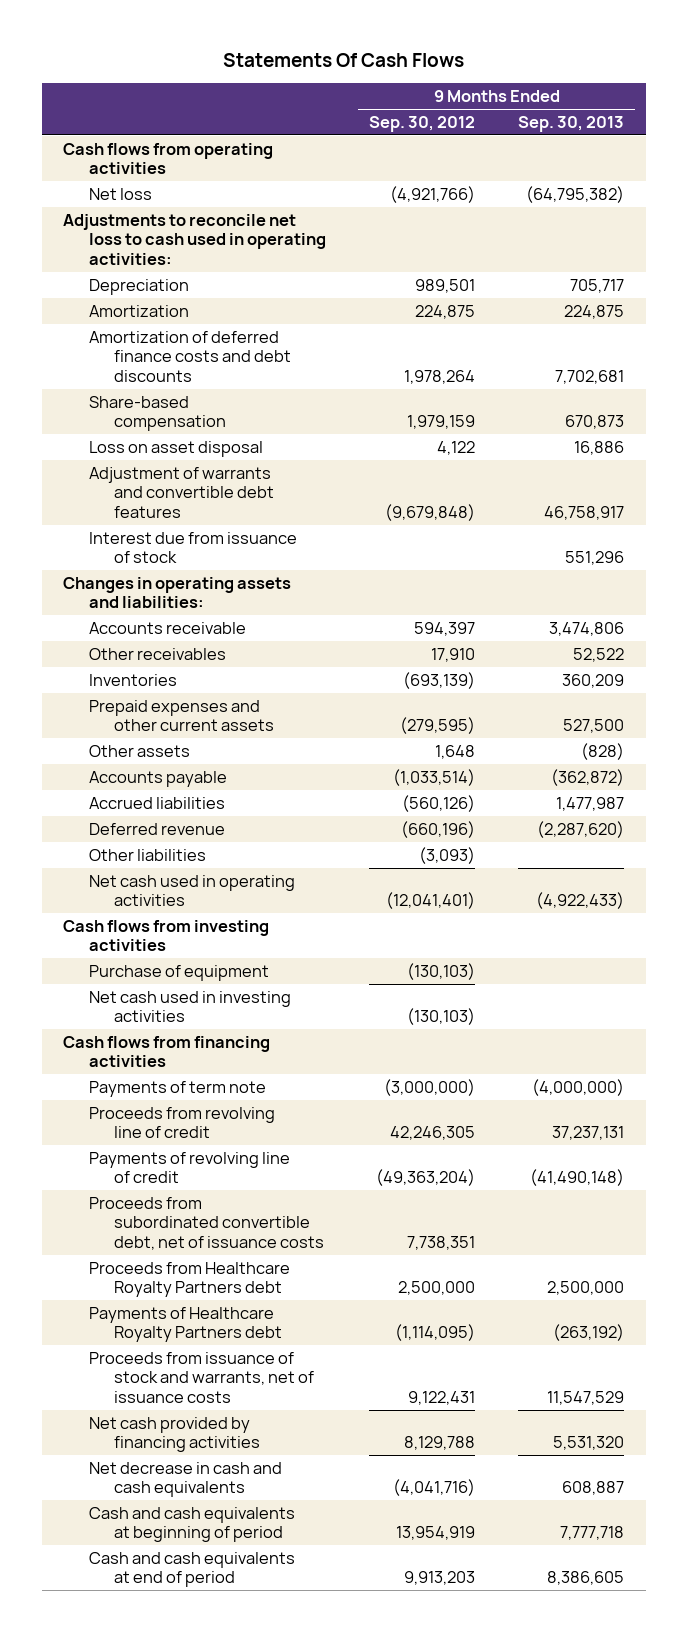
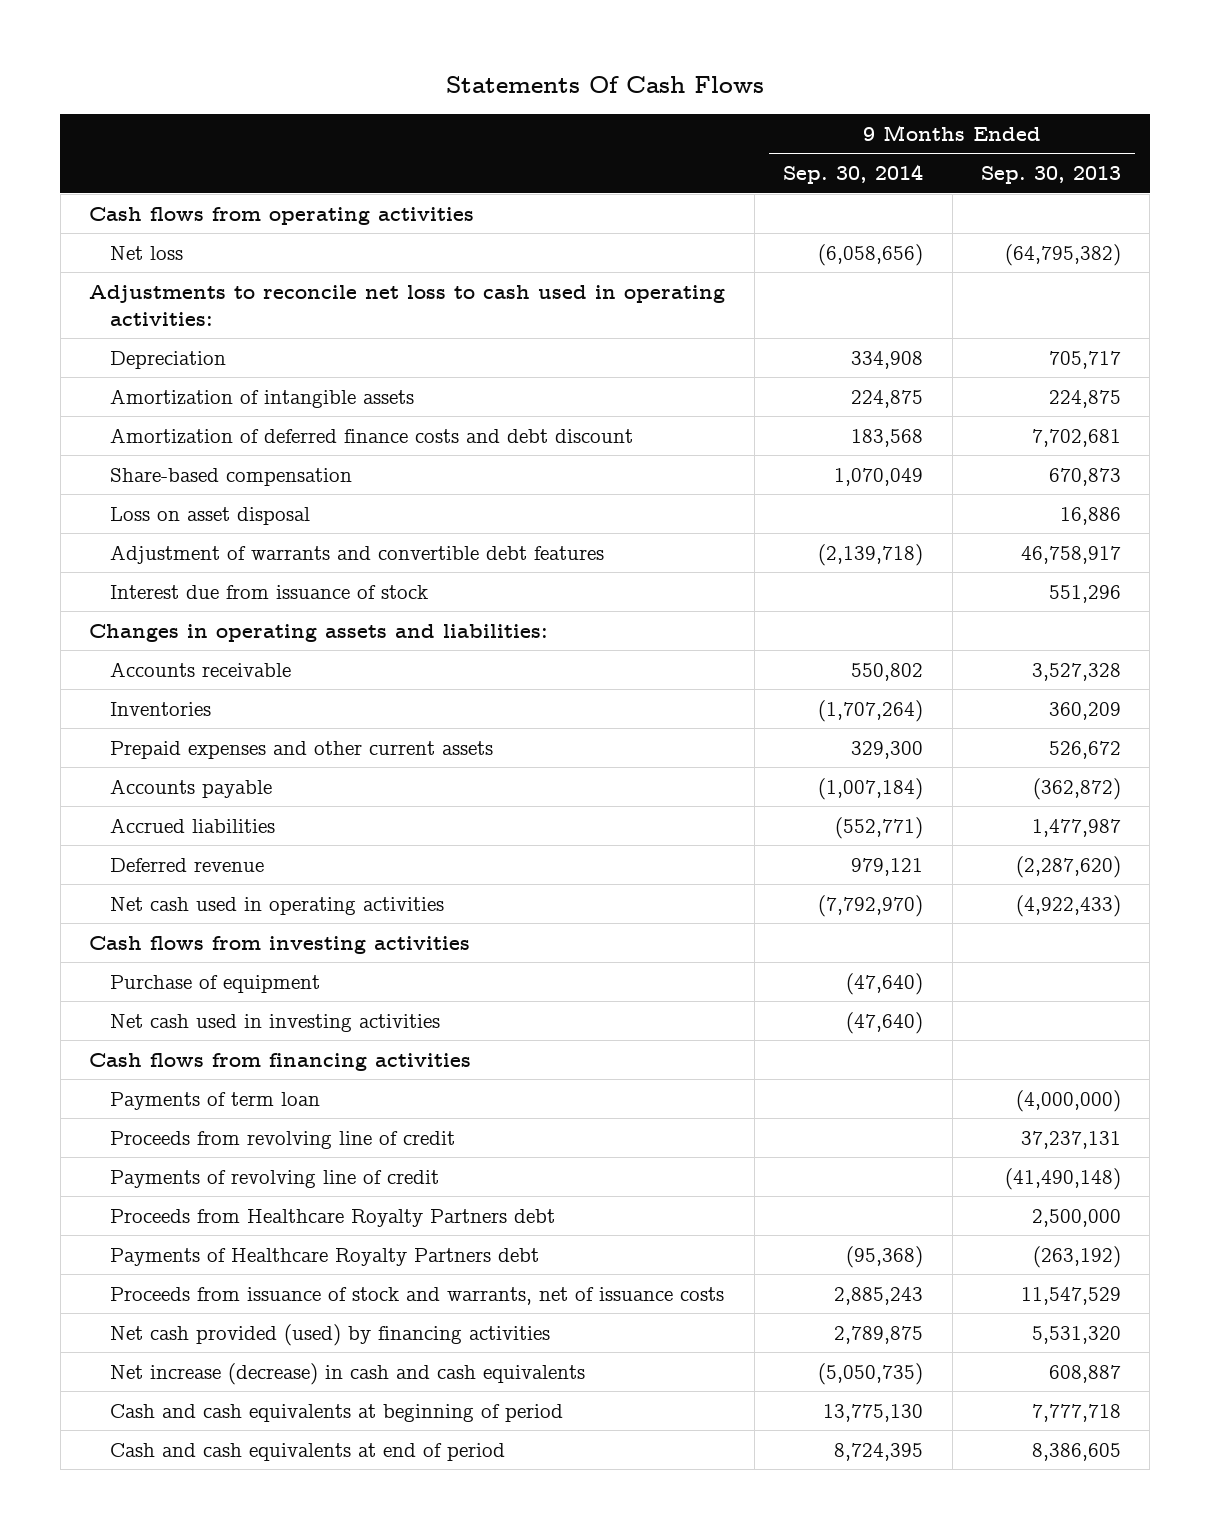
[368,115,475,132] Sep. 30, 2012 -> none
none -> [783,164,924,185] Sep. 30, 2014
[88,304,189,317] Amortization -> [110,388,415,408] Amortization of intangible assets
[88,330,292,383] Amortization of deferred finance costs and debt discounts -> [110,427,634,444] Amortization of deferred finance costs and debt discount
[88,647,226,660] Other receivables -> none
[549,621,625,636] 3,474,806 -> [1032,662,1122,681] 3,527,328
[88,744,190,757] Other assets -> none
[563,719,625,734] 527,500 -> [1049,740,1122,759] 526,672
[88,848,206,861] Other liabilities -> none
[88,1080,266,1097] Payments of term note -> [110,1091,321,1110] Payments of term loan
[88,1196,325,1251] Proceeds from subordinated convertible debt, net of issuance costs -> none
[88,1416,261,1453] Net cash provided by financing activities -> [110,1323,551,1346] Net cash provided (used) by financing activities
[88,1461,282,1498] Net decrease in cash and cash equivalents -> [110,1362,586,1385] Net increase (decrease) in cash and cash equivalents

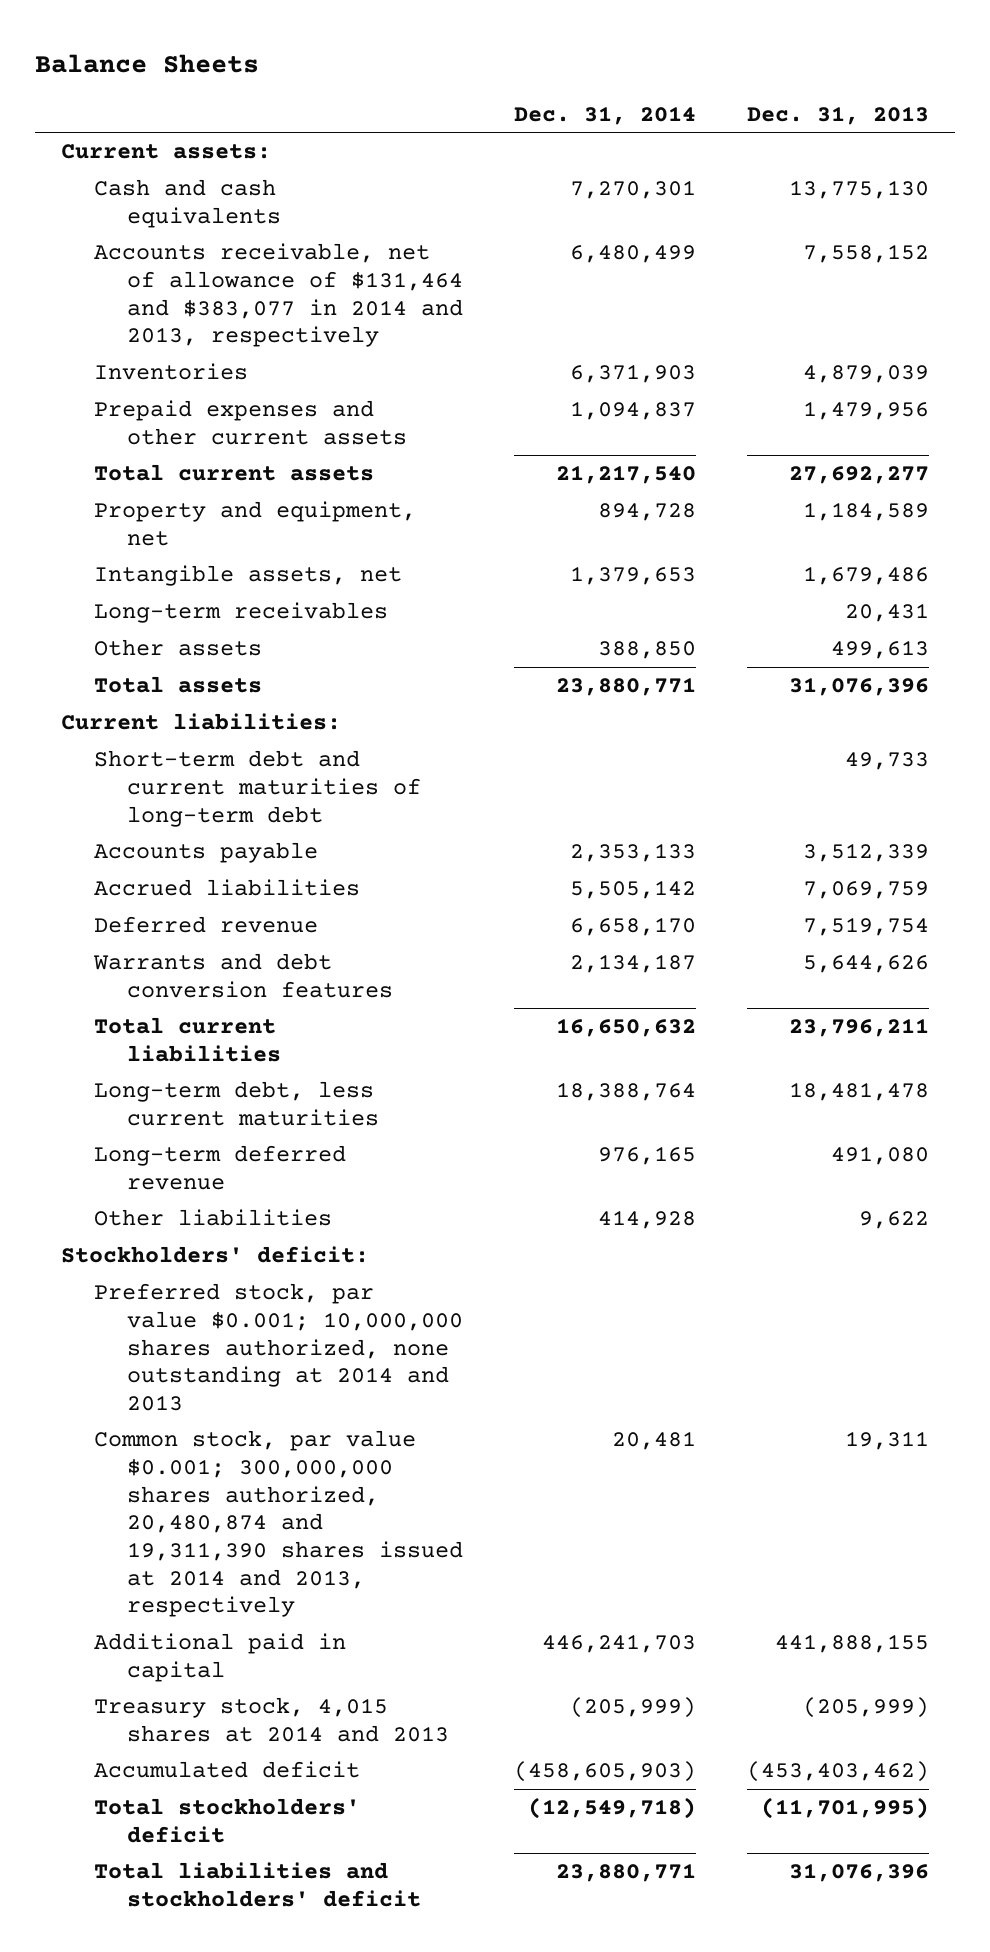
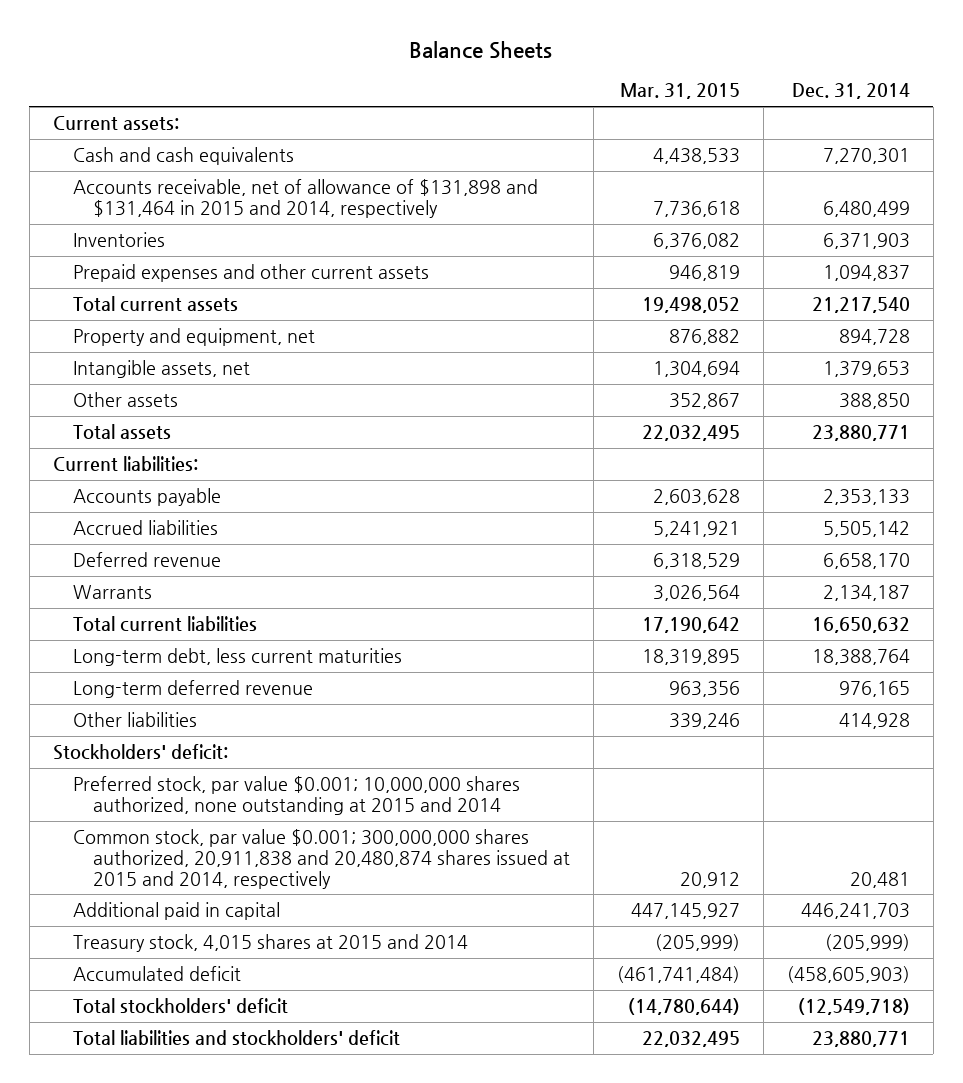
[747,105,930,125] Dec. 31, 2013 -> none
none -> [619,83,740,100] Mar. 31, 2015
[93,243,463,348] Accounts receivable, net of allowance of $131,464 and $383,077 in 2014 and 2013, respectively -> [72,179,538,218] Accounts receivable, net of allowance of $131,898 and $131,464 in 2015 and 2014, respectively
[93,602,388,624] Long-term receivables -> none
[93,750,421,827] Short-term debt and current maturities of long-term debt -> none
[92,953,393,998] Warrants and debt conversion features -> [72,585,152,600] Warrants
[93,1283,463,1411] Preferred stock, par value $0.001; 10,000,000 shares authorized, none outstanding at 2014 and 2013 -> [72,776,520,815] Preferred stock, par value $0.001; 10,000,000 shares authorized, none outstanding at 2015 and 2014
[93,1430,463,1618] Common stock, par value $0.001; 300,000,000 shares authorized, 20,480,874 and 19,311,390 shares issued at 2014 and 2013, respectively -> [72,829,570,889] Common stock, par value $0.001; 300,000,000 shares authorized, 20,911,838 and 20,480,874 shares issued at 2015 and 2014, respectively
[93,1697,449,1742] Treasury stock, 4,015 shares at 2014 and 2013 -> [72,934,468,953] Treasury stock, 4,015 shares at 2015 and 2014

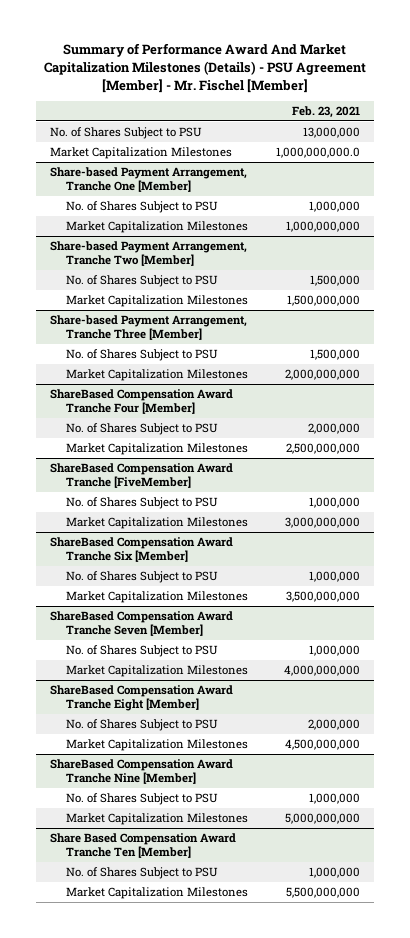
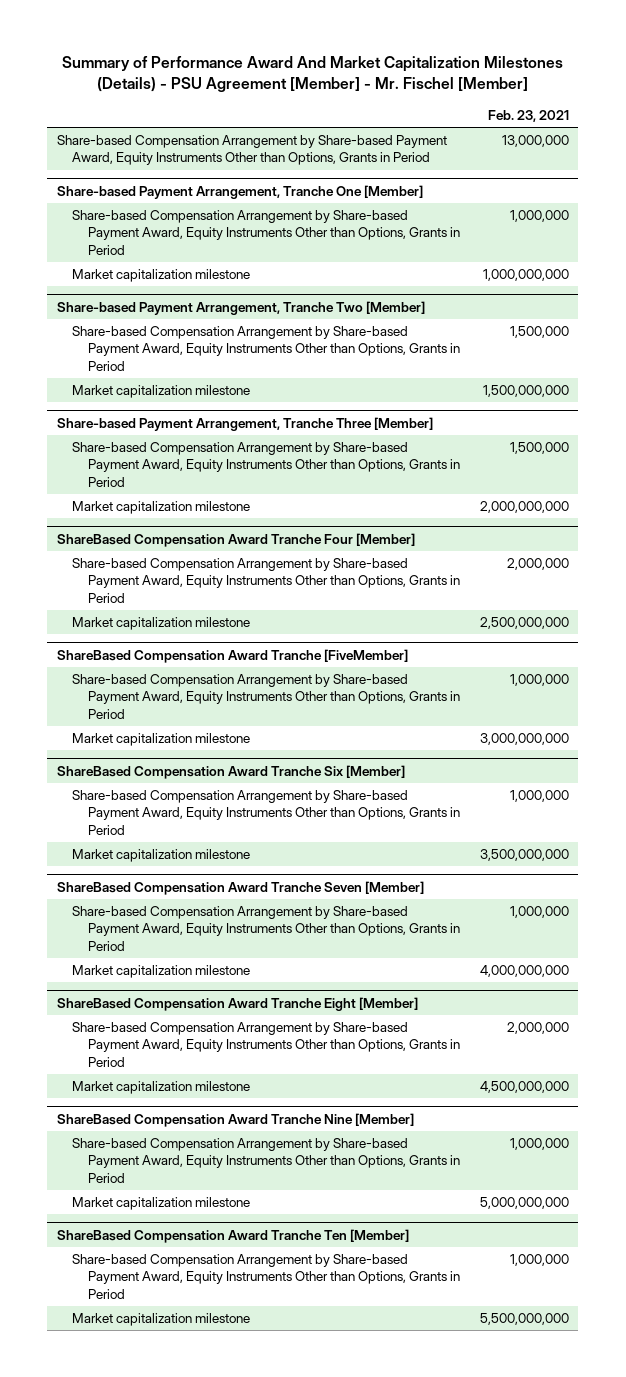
[49,146,232,159] Market Capitalization Milestones -> none
[49,126,202,139] No. of Shares Subject to PSU -> [57,135,448,166] Share-based Compensation Arrangement by Share-based Payment Award, Equity Instruments Other than Options, Grants in Period
[66,200,219,213] No. of Shares Subject to PSU -> [72,210,460,255] Share-based Compensation Arrangement by Share-based Payment Award, Equity Instruments Other than Options, Grants in Period
[66,220,249,233] Market Capitalization Milestones -> [72,269,251,283] Market capitalization milestone
[66,274,219,287] No. of Shares Subject to PSU -> [72,326,460,371] Share-based Compensation Arrangement by Share-based Payment Award, Equity Instruments Other than Options, Grants in Period
[66,294,249,307] Market Capitalization Milestones -> [72,385,251,399] Market capitalization milestone
[66,348,219,361] No. of Shares Subject to PSU -> [72,442,460,487] Share-based Compensation Arrangement by Share-based Payment Award, Equity Instruments Other than Options, Grants in Period
[66,368,249,381] Market Capitalization Milestones -> [72,501,251,515] Market capitalization milestone
[66,422,219,435] No. of Shares Subject to PSU -> [72,558,460,603] Share-based Compensation Arrangement by Share-based Payment Award, Equity Instruments Other than Options, Grants in Period
[66,442,249,455] Market Capitalization Milestones -> [72,617,251,631] Market capitalization milestone
[66,496,219,509] No. of Shares Subject to PSU -> [72,674,460,719] Share-based Compensation Arrangement by Share-based Payment Award, Equity Instruments Other than Options, Grants in Period
[66,516,249,529] Market Capitalization Milestones -> [72,733,251,747] Market capitalization milestone
[66,570,219,583] No. of Shares Subject to PSU -> [72,790,460,835] Share-based Compensation Arrangement by Share-based Payment Award, Equity Instruments Other than Options, Grants in Period
[66,590,249,603] Market Capitalization Milestones -> [72,849,251,863] Market capitalization milestone
[66,644,219,657] No. of Shares Subject to PSU -> [72,906,460,951] Share-based Compensation Arrangement by Share-based Payment Award, Equity Instruments Other than Options, Grants in Period
[66,664,249,677] Market Capitalization Milestones -> [72,965,251,979] Market capitalization milestone
[66,718,219,731] No. of Shares Subject to PSU -> [72,1022,460,1067] Share-based Compensation Arrangement by Share-based Payment Award, Equity Instruments Other than Options, Grants in Period
[66,738,249,751] Market Capitalization Milestones -> [72,1081,251,1095] Market capitalization milestone
[66,792,219,805] No. of Shares Subject to PSU -> [72,1138,460,1183] Share-based Compensation Arrangement by Share-based Payment Award, Equity Instruments Other than Options, Grants in Period
[66,812,249,825] Market Capitalization Milestones -> [72,1197,251,1211] Market capitalization milestone
[49,832,236,859] Share Based Compensation Award Tranche Ten [Member] -> [57,1228,410,1243] ShareBased Compensation Award Tranche Ten [Member]
[66,866,219,879] No. of Shares Subject to PSU -> [72,1254,460,1299] Share-based Compensation Arrangement by Share-based Payment Award, Equity Instruments Other than Options, Grants in Period
[66,886,249,899] Market Capitalization Milestones -> [72,1313,251,1327] Market capitalization milestone

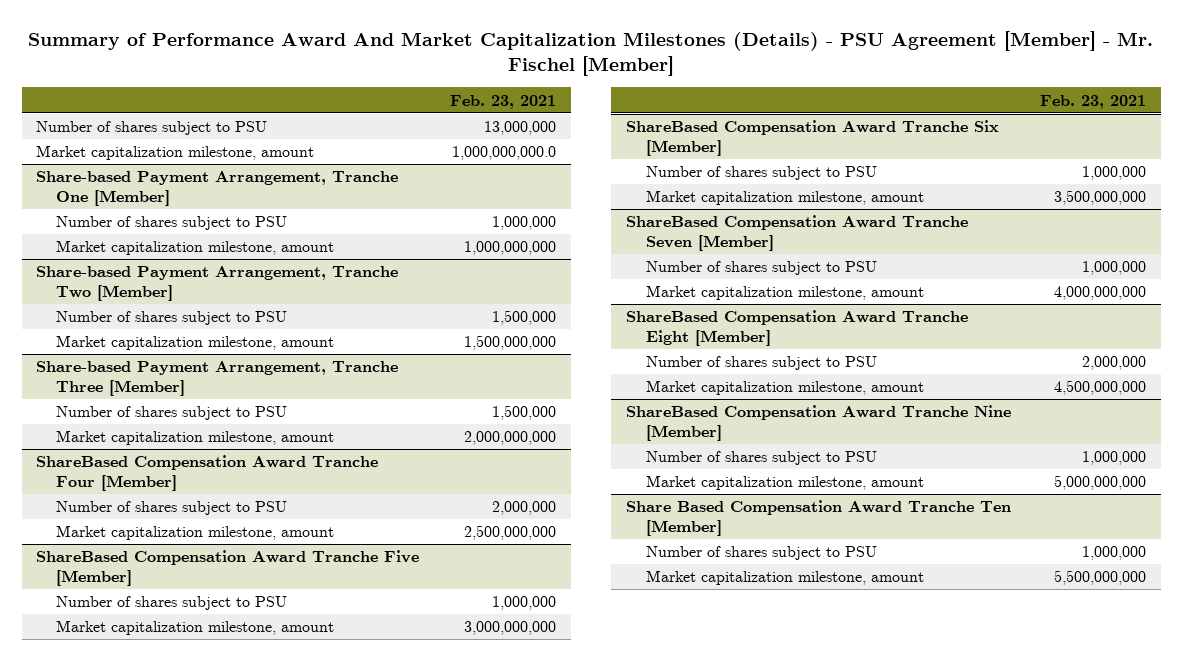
[57,135,448,166] Share-based Compensation Arrangement by Share-based Payment Award, Equity Instruments Other than Options, Grants in Period -> [36,121,268,136] Number of shares subject to PSU
none -> [36,145,315,161] Market capitalization milestone, amount
[72,210,460,255] Share-based Compensation Arrangement by Share-based Payment Award, Equity Instruments Other than Options, Grants in Period -> [56,216,288,231] Number of shares subject to PSU
[72,269,251,283] Market capitalization milestone -> [56,240,335,256] Market capitalization milestone, amount
[72,326,460,371] Share-based Compensation Arrangement by Share-based Payment Award, Equity Instruments Other than Options, Grants in Period -> [56,311,288,326] Number of shares subject to PSU
[72,385,251,399] Market capitalization milestone -> [56,335,335,351] Market capitalization milestone, amount
[72,442,460,487] Share-based Compensation Arrangement by Share-based Payment Award, Equity Instruments Other than Options, Grants in Period -> [56,406,288,421] Number of shares subject to PSU
[72,501,251,515] Market capitalization milestone -> [56,430,335,446] Market capitalization milestone, amount
[72,558,460,603] Share-based Compensation Arrangement by Share-based Payment Award, Equity Instruments Other than Options, Grants in Period -> [56,501,288,516] Number of shares subject to PSU
[72,617,251,631] Market capitalization milestone -> [56,525,335,541] Market capitalization milestone, amount
[57,648,409,663] ShareBased Compensation Award Tranche [FiveMember] -> [36,550,420,587] ShareBased Compensation Award Tranche Five [Member]
[72,674,460,719] Share-based Compensation Arrangement by Share-based Payment Award, Equity Instruments Other than Options, Grants in Period -> [56,596,288,611] Number of shares subject to PSU
[72,733,251,747] Market capitalization milestone -> [56,620,335,636] Market capitalization milestone, amount
[72,790,460,835] Share-based Compensation Arrangement by Share-based Payment Award, Equity Instruments Other than Options, Grants in Period -> [645,166,877,181] Number of shares subject to PSU
[72,849,251,863] Market capitalization milestone -> [645,190,924,206] Market capitalization milestone, amount
[72,906,460,951] Share-based Compensation Arrangement by Share-based Payment Award, Equity Instruments Other than Options, Grants in Period -> [645,261,877,276] Number of shares subject to PSU
[72,965,251,979] Market capitalization milestone -> [645,285,924,301] Market capitalization milestone, amount
[72,1022,460,1067] Share-based Compensation Arrangement by Share-based Payment Award, Equity Instruments Other than Options, Grants in Period -> [645,356,877,371] Number of shares subject to PSU
[72,1081,251,1095] Market capitalization milestone -> [645,380,924,396] Market capitalization milestone, amount
[72,1138,460,1183] Share-based Compensation Arrangement by Share-based Payment Award, Equity Instruments Other than Options, Grants in Period -> [645,451,877,466] Number of shares subject to PSU
[72,1197,251,1211] Market capitalization milestone -> [645,475,924,491] Market capitalization milestone, amount
[57,1228,410,1243] ShareBased Compensation Award Tranche Ten [Member] -> [625,500,1011,537] Share Based Compensation Award Tranche Ten [Member]
[72,1254,460,1299] Share-based Compensation Arrangement by Share-based Payment Award, Equity Instruments Other than Options, Grants in Period -> [645,546,877,561] Number of shares subject to PSU
[72,1313,251,1327] Market capitalization milestone -> [645,570,924,586] Market capitalization milestone, amount

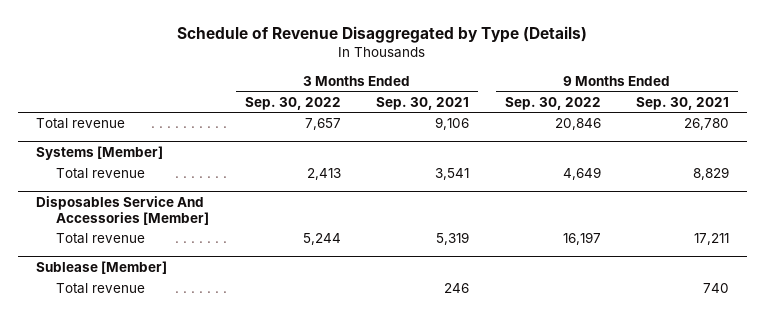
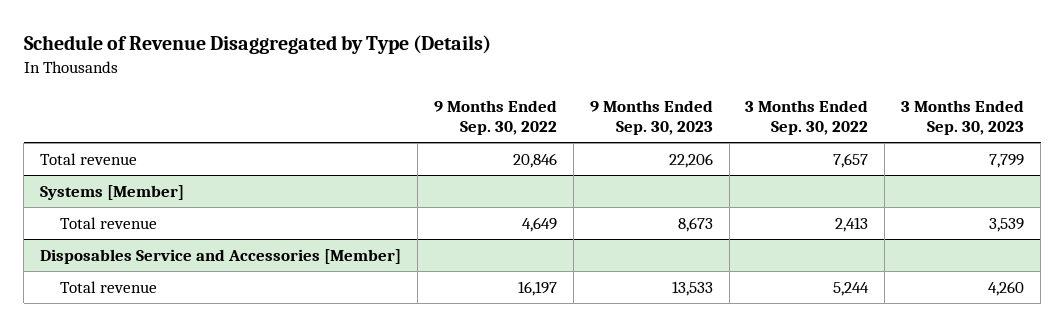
[376,97,470,111] Sep. 30, 2021 -> none
[636,97,730,111] Sep. 30, 2021 -> none
none -> [589,100,713,135] 9 Months Ended Sep. 30, 2023
none -> [901,100,1025,135] 3 Months Ended Sep. 30, 2023
[35,196,210,225] Disposables Service And Accessories [Member] -> [40,248,402,264] Disposables Service and Accessories [Member]
[35,261,167,275] Sublease [Member] -> none
[56,283,146,295] Total revenue -> none

